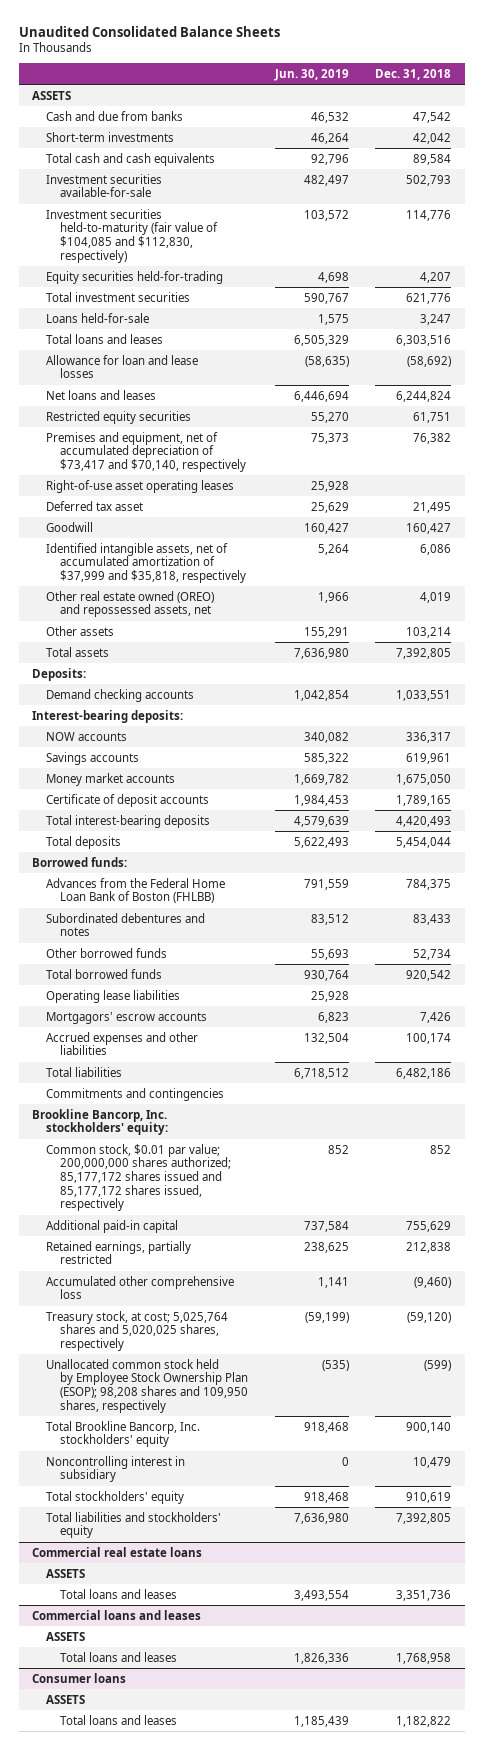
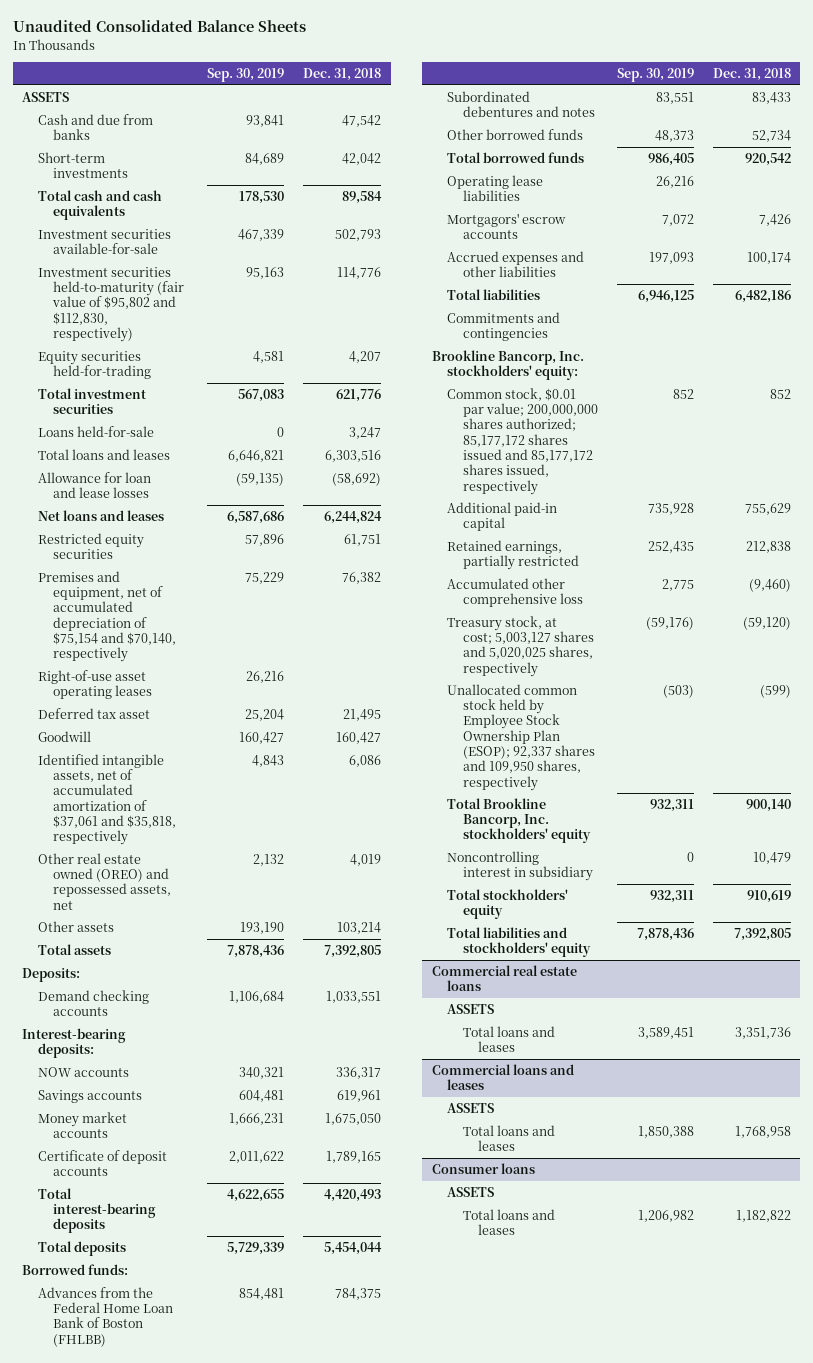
[273,68,349,81] Jun. 30, 2019 -> none
none -> [206,68,284,83] Sep. 30, 2019
[46,208,219,263] Investment securities held-to-maturity (fair value of $104,085 and $112,830, respectively) -> [37,266,184,342] Investment securities held-to-maturity (fair value of $95,802 and $112,830, respectively)
[46,431,247,472] Premises and equipment, net of accumulated depreciation of $73,417 and $70,140, respectively -> [37,570,176,663] Premises and equipment, net of accumulated depreciation of $75,154 and $70,140, respectively
[46,542,247,583] Identified intangible assets, net of accumulated amortization of $37,999 and $35,818, respectively -> [37,753,176,846] Identified intangible assets, net of accumulated amortization of $37,061 and $35,818, respectively
[46,1310,229,1351] Treasury stock, at cost; 5,025,764 shares and 5,020,025 shares, respectively -> [447,615,594,677] Treasury stock, at cost; 5,003,127 shares and 5,020,025 shares, respectively
[46,1358,249,1413] Unallocated common stock held by Employee Stock Ownership Plan (ESOP); 98,208 shares and 109,950 shares, respectively -> [447,683,595,791] Unallocated common stock held by Employee Stock Ownership Plan (ESOP); 92,337 shares and 109,950 shares, respectively

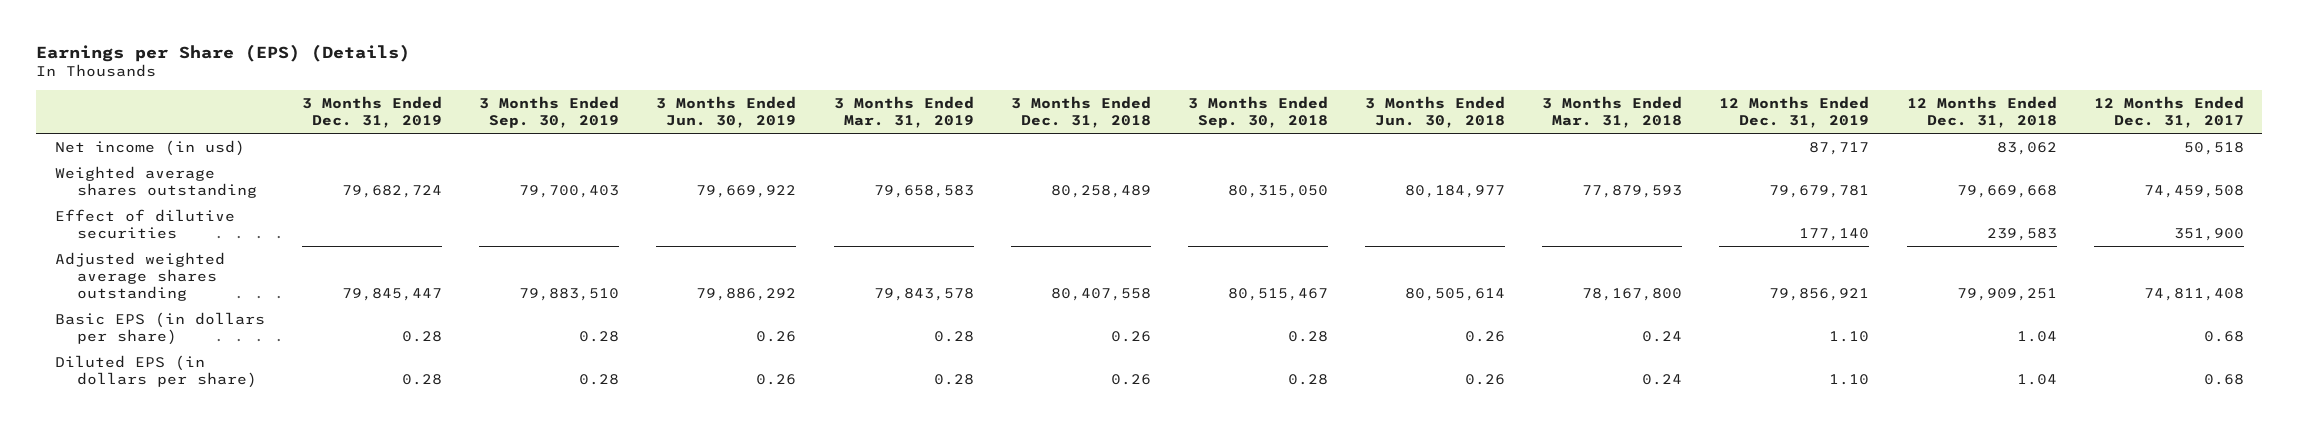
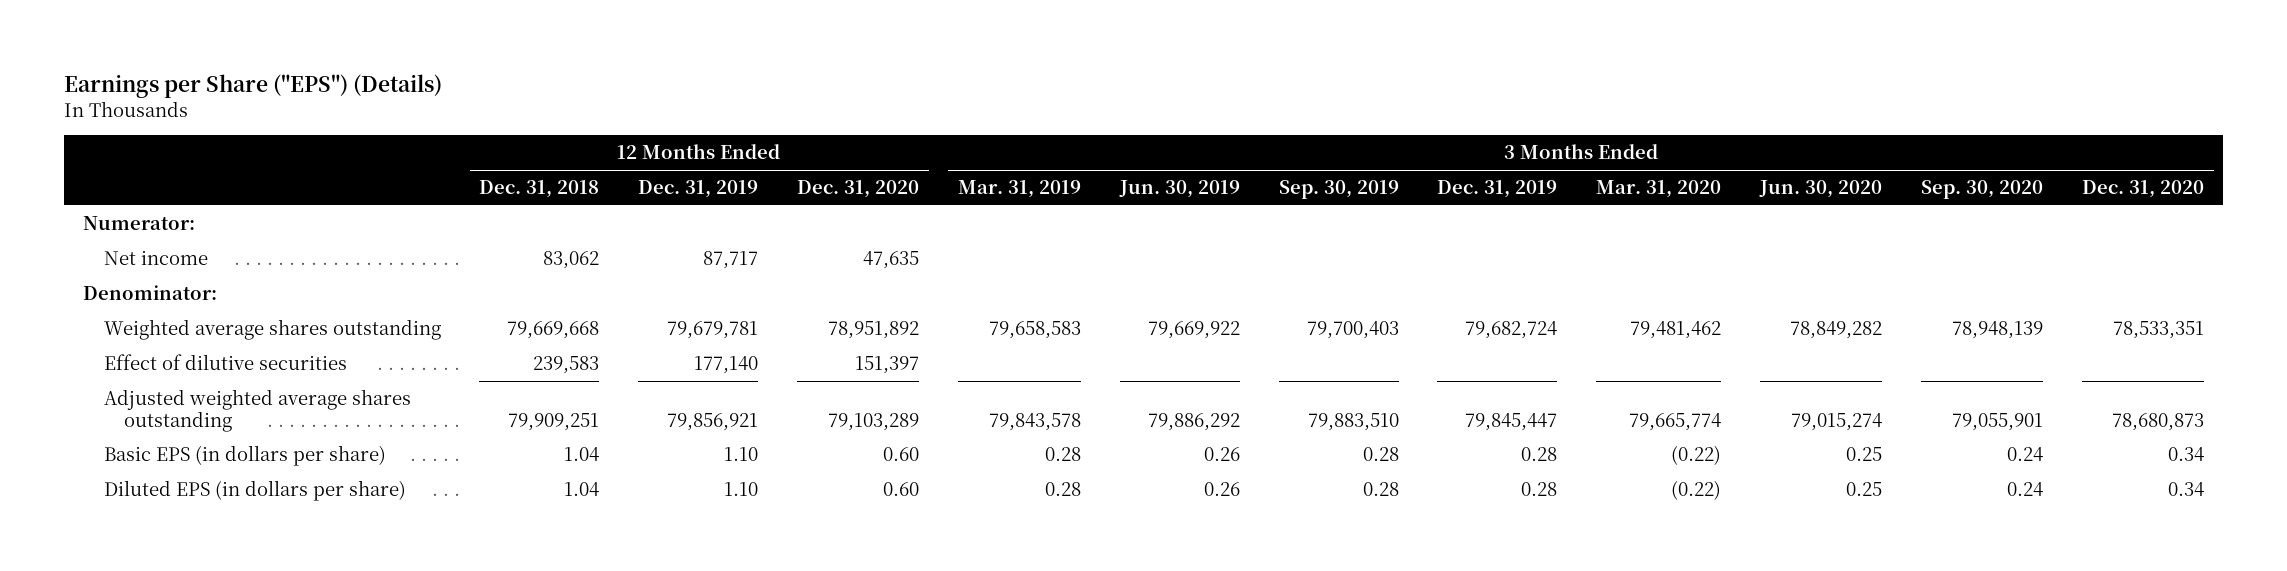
[36,43,411,62] Earnings per Share (EPS) (Details) -> [63,74,442,99] Earnings per Share ("EPS") (Details)
[1010,96,1151,129] 3 Months Ended Dec. 31, 2018 -> none
[1187,96,1328,129] 3 Months Ended Sep. 30, 2018 -> none
[1365,96,1506,129] 3 Months Ended Jun. 30, 2018 -> none
[1542,96,1683,129] 3 Months Ended Mar. 31, 2018 -> none
[2093,96,2244,129] 12 Months Ended Dec. 31, 2017 -> none
none -> [797,180,920,199] Dec. 31, 2020
none -> [1596,180,1722,199] Mar. 31, 2020
none -> [1759,180,1883,199] Jun. 30, 2020
none -> [1921,180,2044,200] Sep. 30, 2020
none -> [2081,180,2204,199] Dec. 31, 2020
none -> [83,216,196,231] Numerator:
[54,139,245,156] Net income (in usd) -> [103,250,208,266] Net income
none -> [83,285,218,301] Denominator:

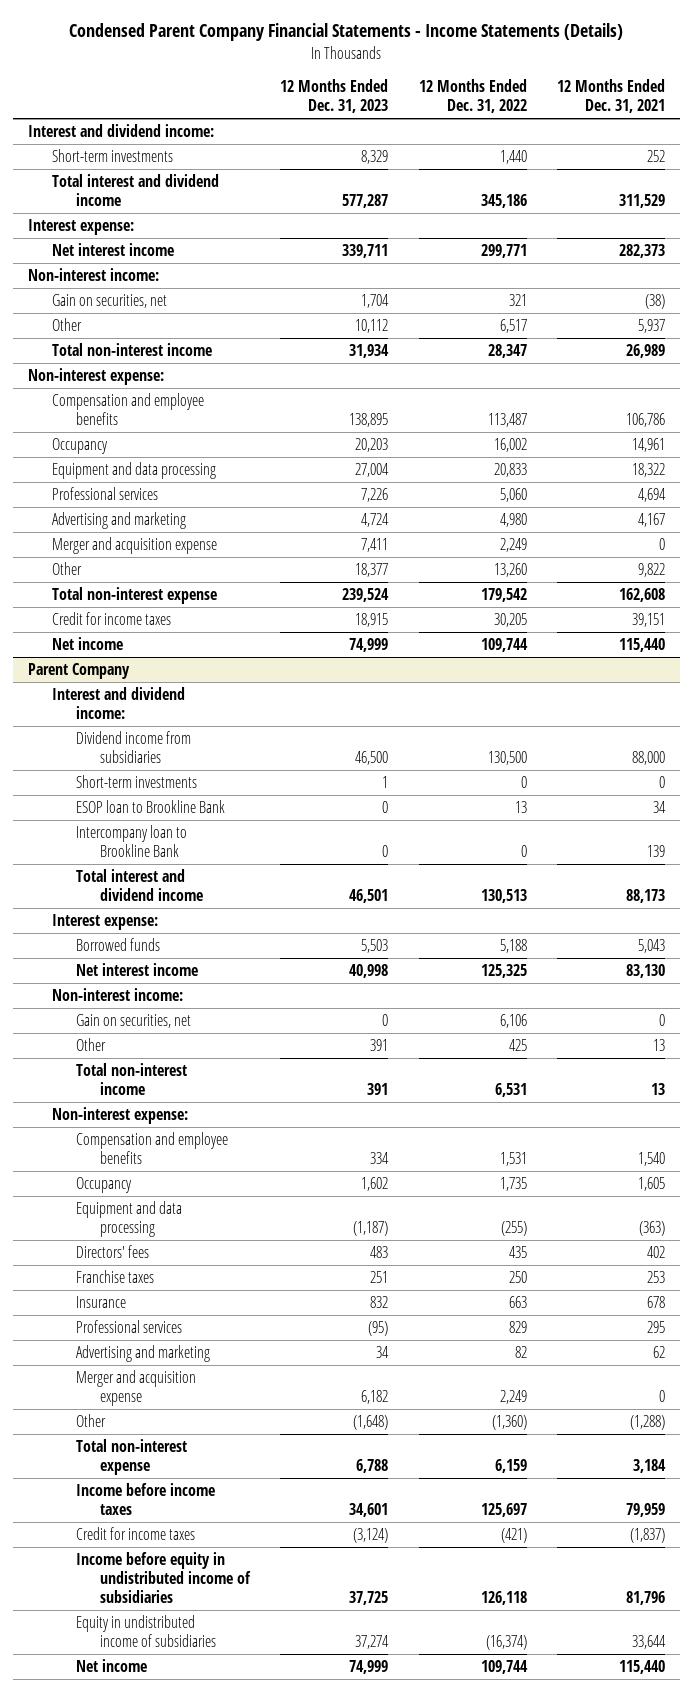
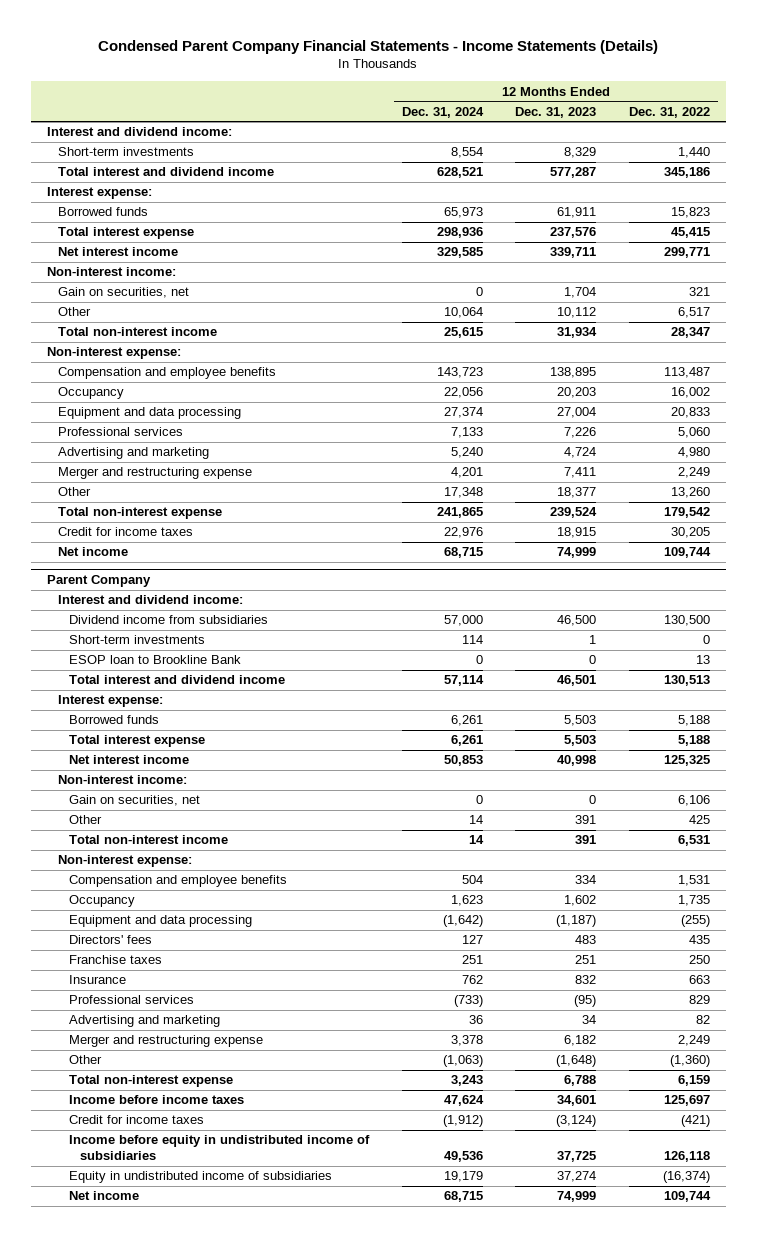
[557,79,666,114] 12 Months Ended Dec. 31, 2021 -> none
none -> [401,106,484,118] Dec. 31, 2024
none -> [58,207,149,217] Borrowed funds
none -> [58,227,195,240] Total interest expense
[51,536,217,554] Merger and acquisition expense -> [58,467,253,480] Merger and restructuring expense
[76,824,188,858] Intercompany loan to Brookline Bank -> none
none -> [69,735,206,748] Total interest expense
[76,1369,197,1407] Merger and acquisition expense -> [69,1035,264,1048] Merger and restructuring expense

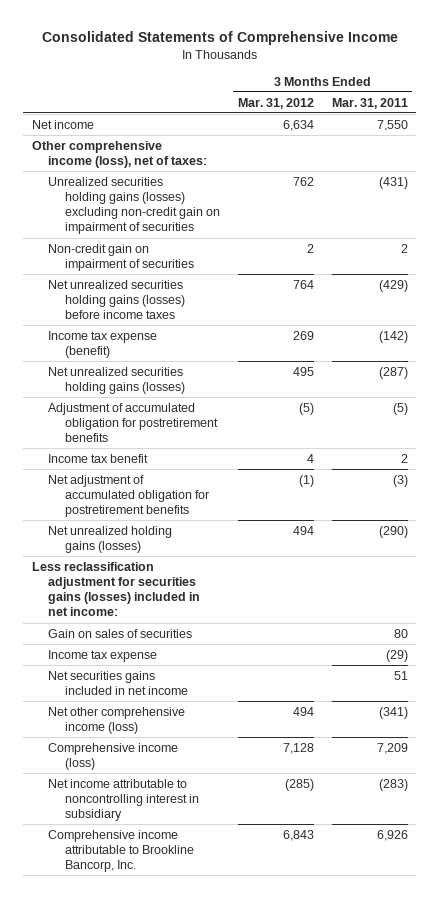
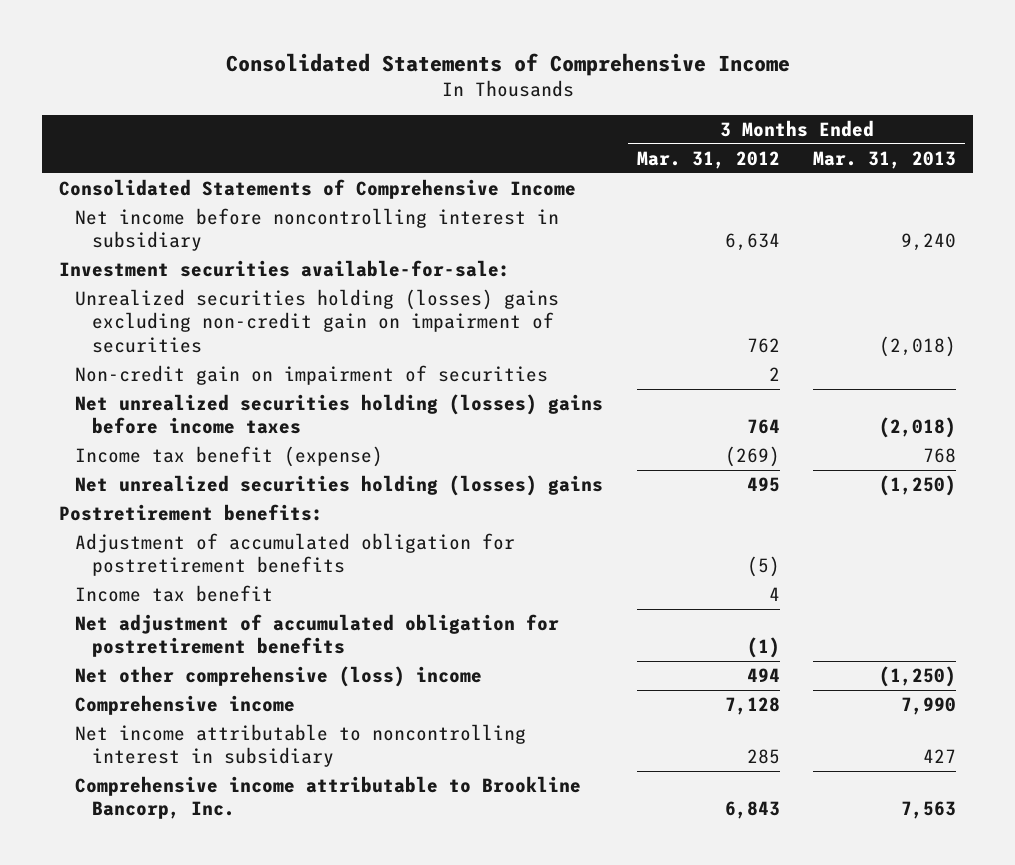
[331,97,408,109] Mar. 31, 2011 -> none
none -> [813,150,957,169] Mar. 31, 2013
[31,140,208,168] Other comprehensive income (loss), net of taxes: -> none
none -> [58,178,576,199] Consolidated Statements of Comprehensive Income
[31,119,94,129] Net income -> [75,207,560,252] Net income before noncontrolling interest in subsidiary
none -> [58,259,510,277] Investment securities available-for-sale:
[48,176,221,235] Unrealized securities holding gains (losses) excluding non-credit gain on impairment of securities -> [75,288,560,353] Unrealized securities holding (losses) gains excluding non-credit gain on impairment of securities
[48,279,186,320] Net unrealized securities holding gains (losses) before income taxes -> [75,393,604,435] Net unrealized securities holding (losses) gains before income taxes
[48,330,158,358] Income tax expense (benefit) -> [75,445,384,467] Income tax benefit (expense)
[292,330,314,340] 269 -> [724,445,780,467] (269)
[48,366,186,394] Net unrealized securities holding gains (losses) -> [75,474,604,496] Net unrealized securities holding (losses) gains
none -> [58,503,323,521] Postretirement benefits:
[48,525,173,553] Net unrealized holding gains (losses) -> none
[31,561,201,617] Less reclassification adjustment for securities gains (losses) included in net income: -> none
[48,628,193,638] Gain on sales of securities -> none
[48,649,158,662] Income tax expense -> none
[48,670,189,695] Net securities gains included in net income -> none
[48,706,186,734] Net other comprehensive income (loss) -> [75,665,483,687] Net other comprehensive (loss) income
[48,742,179,770] Comprehensive income (loss) -> [75,694,296,715] Comprehensive income
[284,778,314,791] (285) -> [746,749,780,765] 285

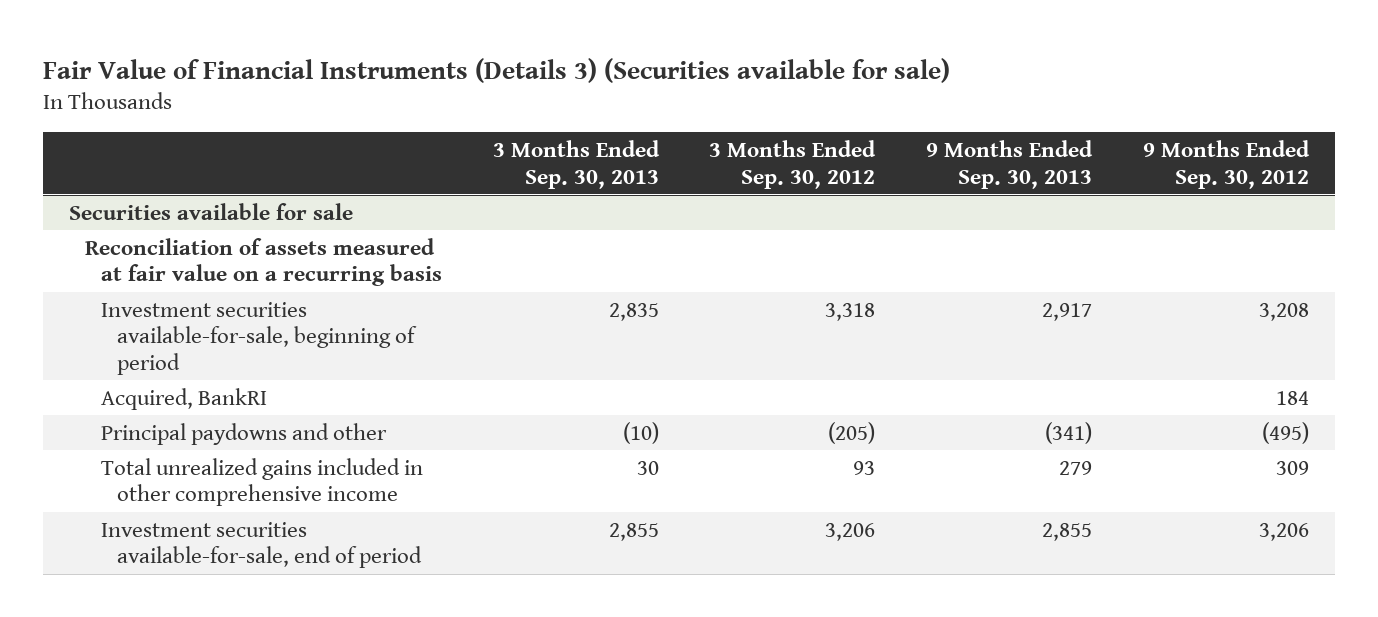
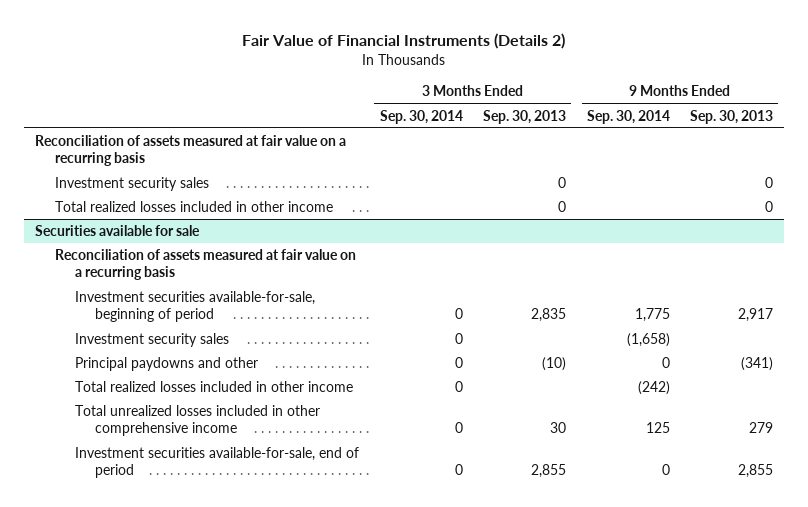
[43,57,951,83] Fair Value of Financial Instruments (Details 3) (Securities available for sale) -> [242,33,566,50] Fair Value of Financial Instruments (Details 2)
[709,139,877,189] 3 Months Ended Sep. 30, 2012 -> none
[1143,139,1311,189] 9 Months Ended Sep. 30, 2012 -> none
none -> [379,109,463,124] Sep. 30, 2014
none -> [586,109,670,124] Sep. 30, 2014
none -> [34,135,346,167] Reconciliation of assets measured at fair value on a recurring basis
none -> [54,177,209,192] Investment security sales
none -> [54,201,333,213] Total realized losses included in other income
[100,387,267,410] Acquired, BankRI -> none
none -> [74,333,229,348] Investment security sales
none -> [74,381,353,393] Total realized losses included in other income
[100,457,423,507] Total unrealized gains included in other comprehensive income -> [74,405,320,437] Total unrealized losses included in other comprehensive income

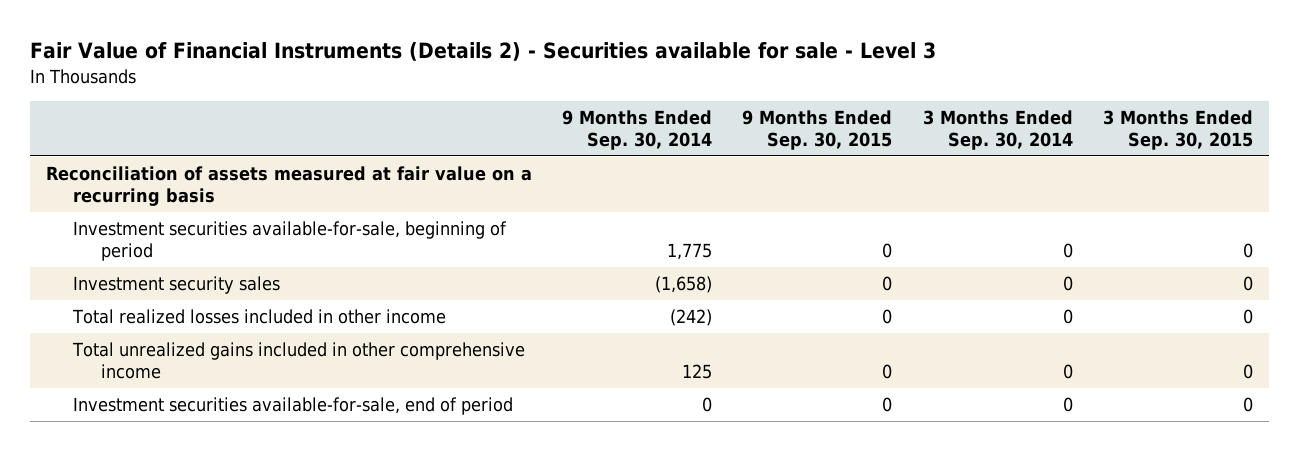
[242,33,566,50] Fair Value of Financial Instruments (Details 2) -> [30,42,937,62] Fair Value of Financial Instruments (Details 2) - Securities available for sale - Level 3
[483,109,567,124] Sep. 30, 2013 -> none
[690,109,774,124] Sep. 30, 2013 -> none
none -> [742,109,893,151] 9 Months Ended Sep. 30, 2015
none -> [1103,109,1254,151] 3 Months Ended Sep. 30, 2015
[54,177,209,192] Investment security sales -> none
[54,201,333,213] Total realized losses included in other income -> none
[34,225,200,237] Securities available for sale -> none
[54,249,356,281] Reconciliation of assets measured at fair value on a recurring basis -> none
[74,357,258,372] Principal paydowns and other -> none
[74,405,320,437] Total unrealized losses included in other comprehensive income -> [72,341,526,380] Total unrealized gains included in other comprehensive income

